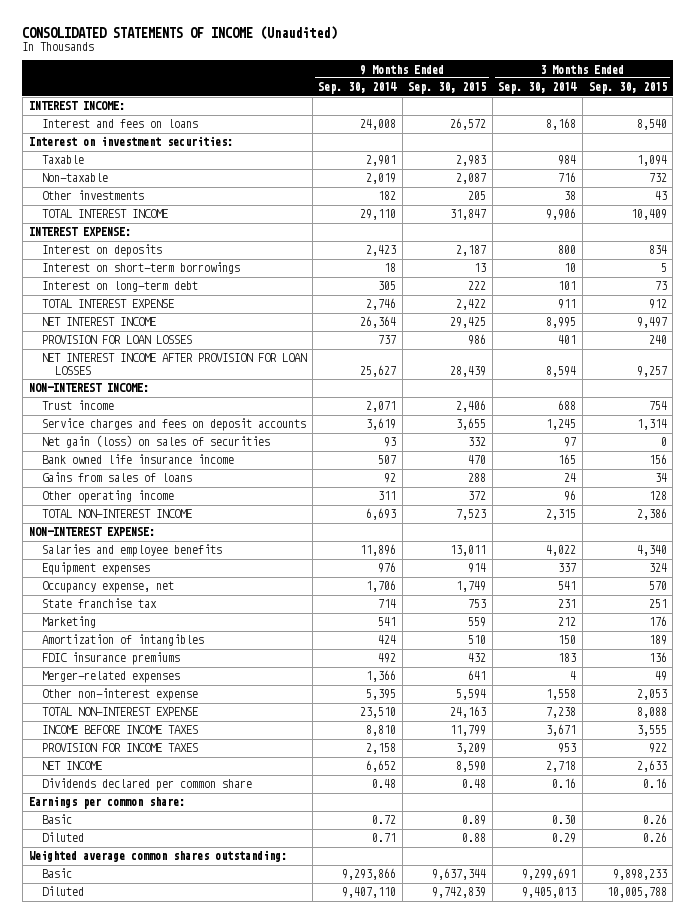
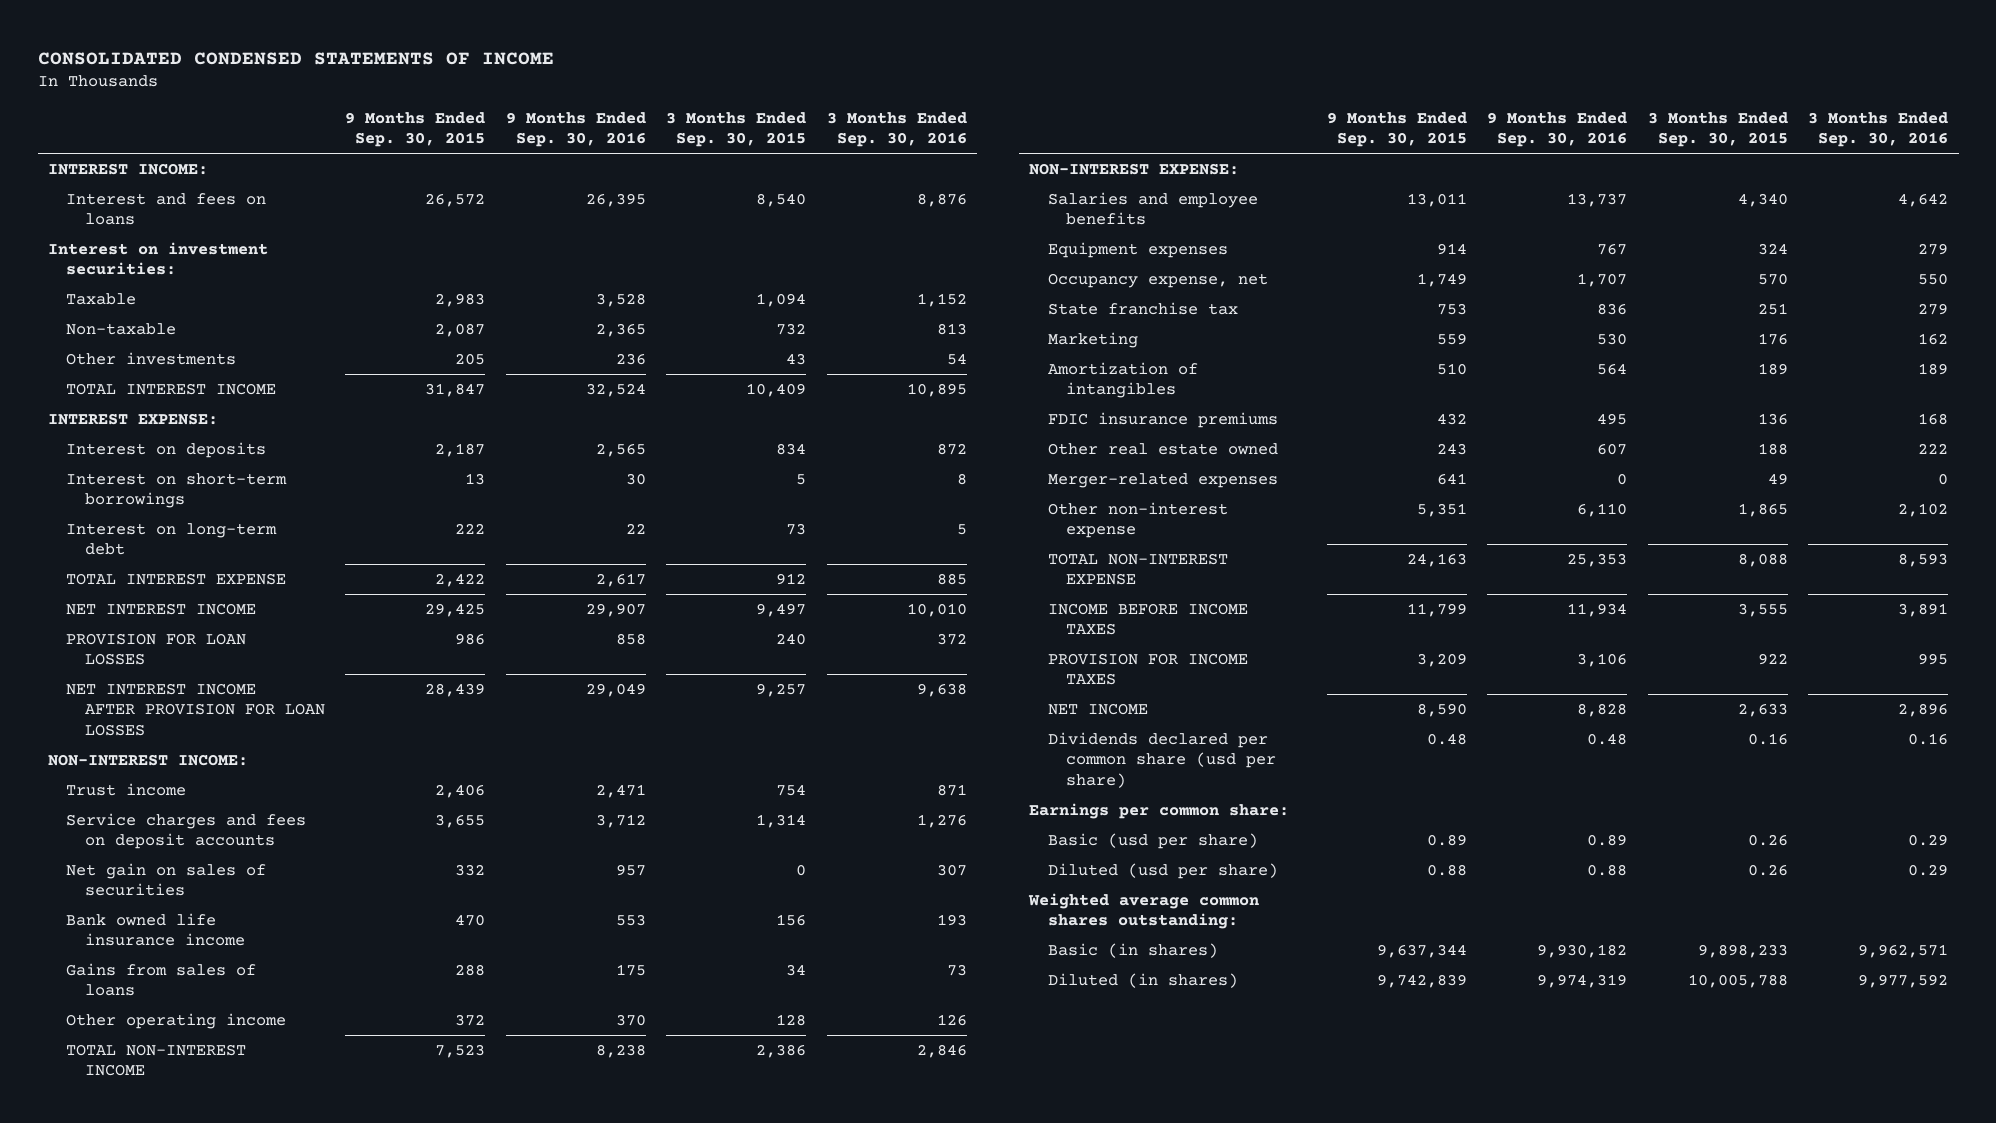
[22,25,338,40] CONSOLIDATED STATEMENTS OF INCOME (Unaudited) -> [37,51,554,65] CONSOLIDATED CONDENSED STATEMENTS OF INCOME
[318,82,398,95] Sep. 30, 2014 -> none
[498,82,578,95] Sep. 30, 2014 -> none
none -> [505,111,646,148] 9 Months Ended Sep. 30, 2016
none -> [826,111,967,148] 3 Months Ended Sep. 30, 2016
[41,435,270,449] Net gain (loss) on sales of securities -> [66,862,267,897] Net gain on sales of securities
none -> [1047,442,1278,455] Other real estate owned
[456,689,487,701] 5,594 -> [1416,502,1467,517] 5,351
[636,689,667,701] 2,053 -> [1737,502,1788,517] 1,865
[41,778,252,792] Dividends declared per common share -> [1047,731,1277,788] Dividends declared per common share (usd per share)
[41,814,72,825] Basic -> [1047,832,1258,849] Basic (usd per share)
[41,832,84,843] Diluted -> [1047,862,1278,879] Diluted (usd per share)
[41,868,72,879] Basic -> [1047,942,1218,958] Basic (in shares)
[41,886,84,897] Diluted -> [1047,972,1238,988] Diluted (in shares)

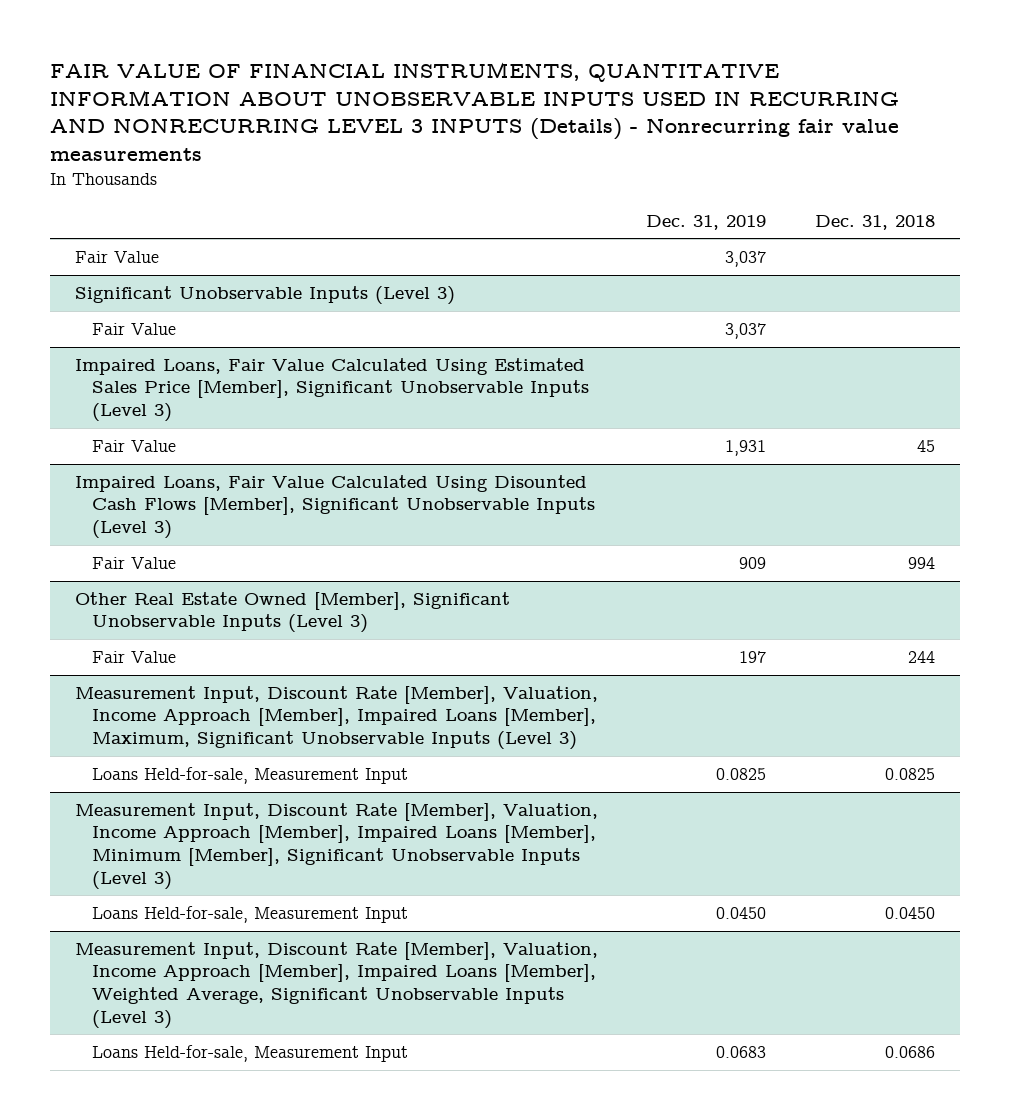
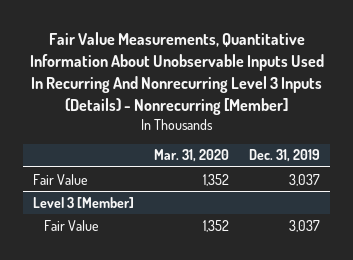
[50,61,900,161] FAIR VALUE OF FINANCIAL INSTRUMENTS, QUANTITATIVE INFORMATION ABOUT UNOBSERVABLE INPUTS USED IN RECURRING AND NONRECURRING LEVEL 3 INPUTS (Details) - Nonrecurring fair value measurements -> [29,32,324,115] Fair Value Measurements, Quantitative Information About Unobservable Inputs Used In Recurring And Nonrecurring Level 3 Inputs (Details) - Nonrecurring [Member]
[815,214,936,230] Dec. 31, 2018 -> none
none -> [154,149,230,163] Mar. 31, 2020
[74,285,455,305] Significant Unobservable Inputs (Level 3) -> [33,196,135,208] Level 3 [Member]
[74,357,590,422] Impaired Loans, Fair Value Calculated Using Estimated Sales Price [Member], Significant Unobservable Inputs (Level 3) -> none
[92,439,177,452] Fair Value -> none
[74,474,596,539] Impaired Loans, Fair Value Calculated Using Disounted Cash Flows [Member], Significant Unobservable Inputs (Level 3) -> none
[92,556,177,569] Fair Value -> none
[74,591,510,634] Other Real Estate Owned [Member], Significant Unobservable Inputs (Level 3) -> none
[92,650,177,663] Fair Value -> none
[74,685,598,750] Measurement Input, Discount Rate [Member], Valuation, Income Approach [Member], Impaired Loans [Member], Maximum, Significant Unobservable Inputs (Level 3) -> none
[92,766,409,784] Loans Held-for-sale, Measurement Input -> none
[74,802,598,890] Measurement Input, Discount Rate [Member], Valuation, Income Approach [Member], Impaired Loans [Member], Minimum [Member], Significant Unobservable Inputs (Level 3) -> none
[92,905,409,923] Loans Held-for-sale, Measurement Input -> none
[74,941,598,1029] Measurement Input, Discount Rate [Member], Valuation, Income Approach [Member], Impaired Loans [Member], Weighted Average, Significant Unobservable Inputs (Level 3) -> none
[92,1044,409,1062] Loans Held-for-sale, Measurement Input -> none

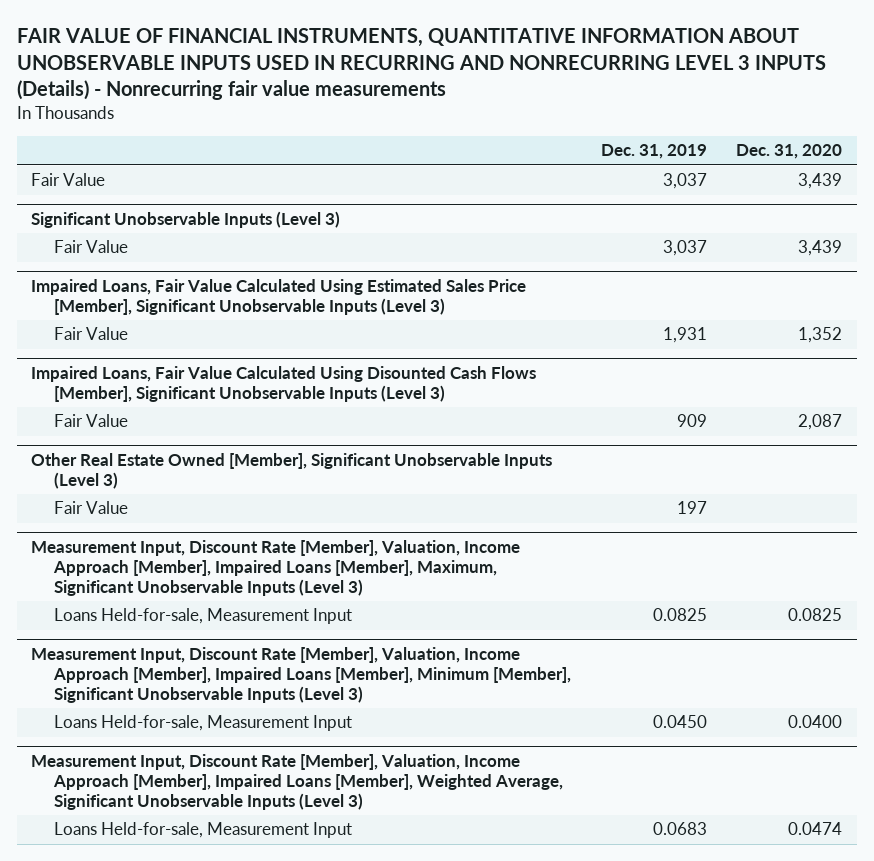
[29,32,324,115] Fair Value Measurements, Quantitative Information About Unobservable Inputs Used In Recurring And Nonrecurring Level 3 Inputs (Details) - Nonrecurring [Member] -> [16,28,826,101] FAIR VALUE OF FINANCIAL INSTRUMENTS, QUANTITATIVE INFORMATION ABOUT UNOBSERVABLE INPUTS USED IN RECURRING AND NONRECURRING LEVEL 3 INPUTS (Details) - Nonrecurring fair value measurements
[154,149,230,163] Mar. 31, 2020 -> none
none -> [736,144,843,160] Dec. 31, 2020
[33,196,135,208] Level 3 [Member] -> [31,211,341,229] Significant Unobservable Inputs (Level 3)
none -> [31,279,527,315] Impaired Loans, Fair Value Calculated Using Estimated Sales Price [Member], Significant Unobservable Inputs (Level 3)
none -> [54,327,129,341] Fair Value
none -> [31,366,537,402] Impaired Loans, Fair Value Calculated Using Disounted Cash Flows [Member], Significant Unobservable Inputs (Level 3)
none -> [54,414,129,428] Fair Value
none -> [31,453,553,489] Other Real Estate Owned [Member], Significant Unobservable Inputs (Level 3)
none -> [54,501,129,515] Fair Value
none -> [31,540,521,596] Measurement Input, Discount Rate [Member], Valuation, Income Approach [Member], Impaired Loans [Member], Maximum, Significant Unobservable Inputs (Level 3)
none -> [54,608,353,625] Loans Held-for-sale, Measurement Input
none -> [31,647,572,703] Measurement Input, Discount Rate [Member], Valuation, Income Approach [Member], Impaired Loans [Member], Minimum [Member], Significant Unobservable Inputs (Level 3)
none -> [54,715,353,732] Loans Held-for-sale, Measurement Input
none -> [31,754,564,810] Measurement Input, Discount Rate [Member], Valuation, Income Approach [Member], Impaired Loans [Member], Weighted Average, Significant Unobservable Inputs (Level 3)
none -> [54,822,353,839] Loans Held-for-sale, Measurement Input

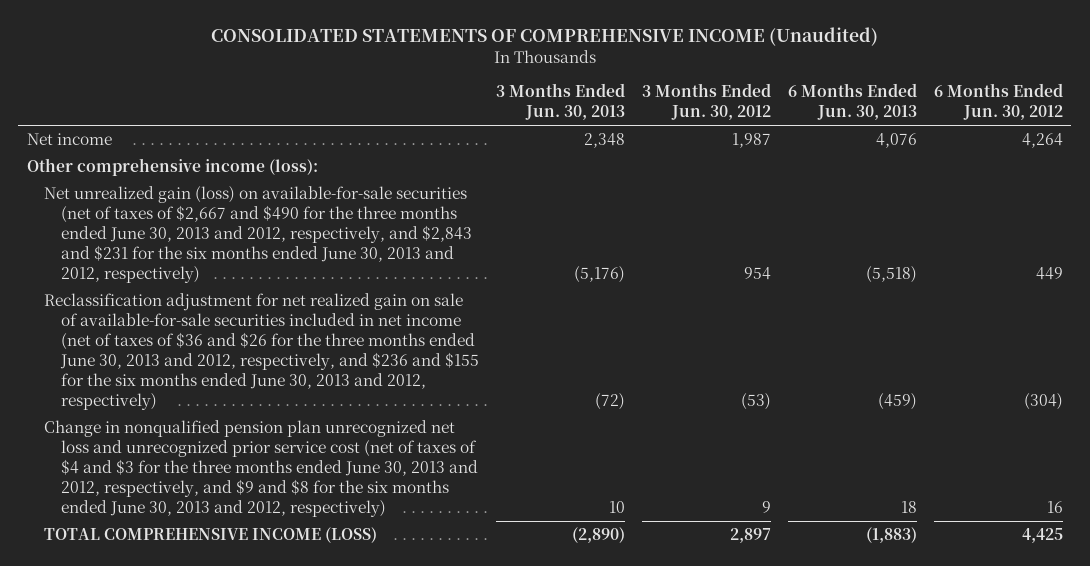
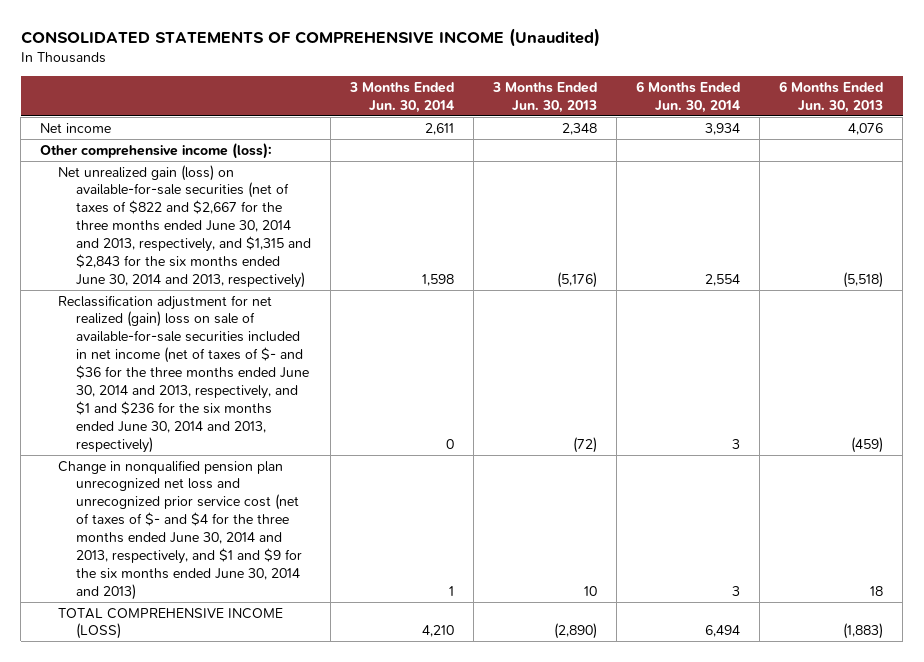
[642,83,772,121] 3 Months Ended Jun. 30, 2012 -> none
[933,83,1063,121] 6 Months Ended Jun. 30, 2012 -> none
none -> [349,81,455,113] 3 Months Ended Jun. 30, 2014
none -> [636,80,741,113] 6 Months Ended Jun. 30, 2014
[44,186,473,283] Net unrealized gain (loss) on available-for-sale securities (net of taxes of $2,667 and $490 for the three months ended June 30, 2013 and 2012, respectively, and $2,843 and $231 for the six months ended June 30, 2013 and 2012, respectively) -> [58,164,312,289] Net unrealized gain (loss) on available-for-sale securities (net of taxes of $822 and $2,667 for the three months ended June 30, 2014 and 2013, respectively, and $1,315 and $2,843 for the six months ended June 30, 2014 and 2013, respectively)
[44,293,480,410] Reclassification adjustment for net realized gain on sale of available-for-sale securities included in net income (net of taxes of $36 and $26 for the three months ended June 30, 2013 and 2012, respectively, and $236 and $155 for the six months ended June 30, 2013 and 2012, respectively) -> [58,294,310,453] Reclassification adjustment for net realized (gain) loss on sale of available-for-sale securities included in net income (net of taxes of $- and $36 for the three months ended June 30, 2014 and 2013, respectively, and $1 and $236 for the six months ended June 30, 2014 and 2013, respectively)
[44,420,479,517] Change in nonqualified pension plan unrecognized net loss and unrecognized prior service cost (net of taxes of $4 and $3 for the three months ended June 30, 2013 and 2012, respectively, and $9 and $8 for the six months ended June 30, 2013 and 2012, respectively) -> [58,459,303,600] Change in nonqualified pension plan unrecognized net loss and unrecognized prior service cost (net of taxes of $- and $4 for the three months ended June 30, 2014 and 2013, respectively, and $1 and $9 for the six months ended June 30, 2014 and 2013)

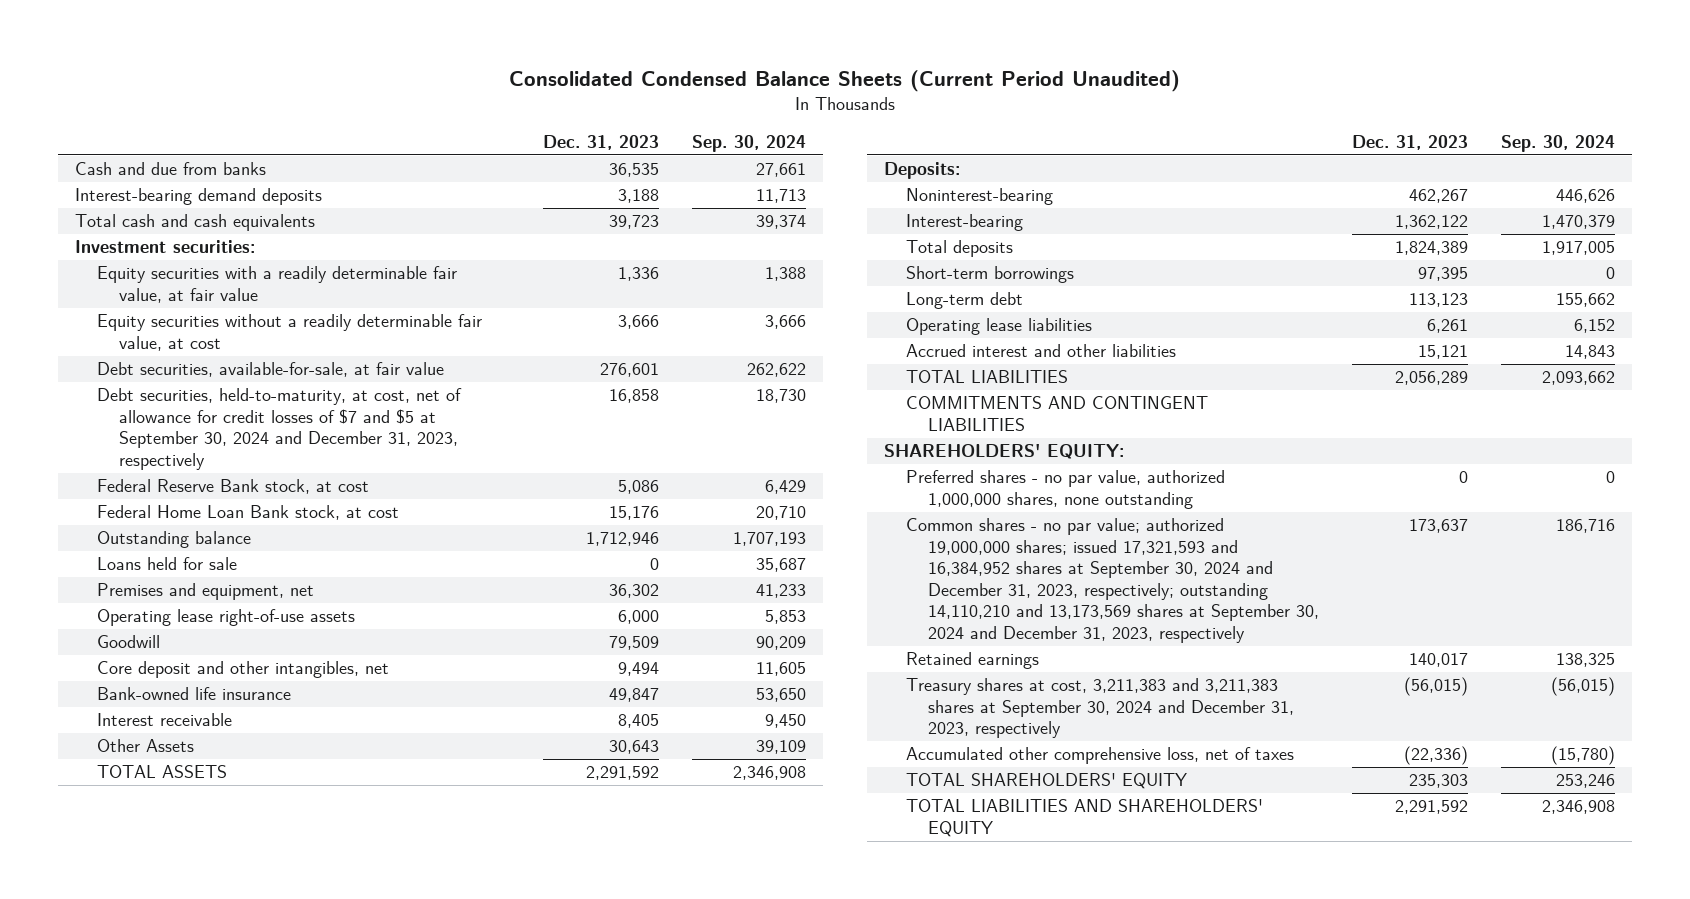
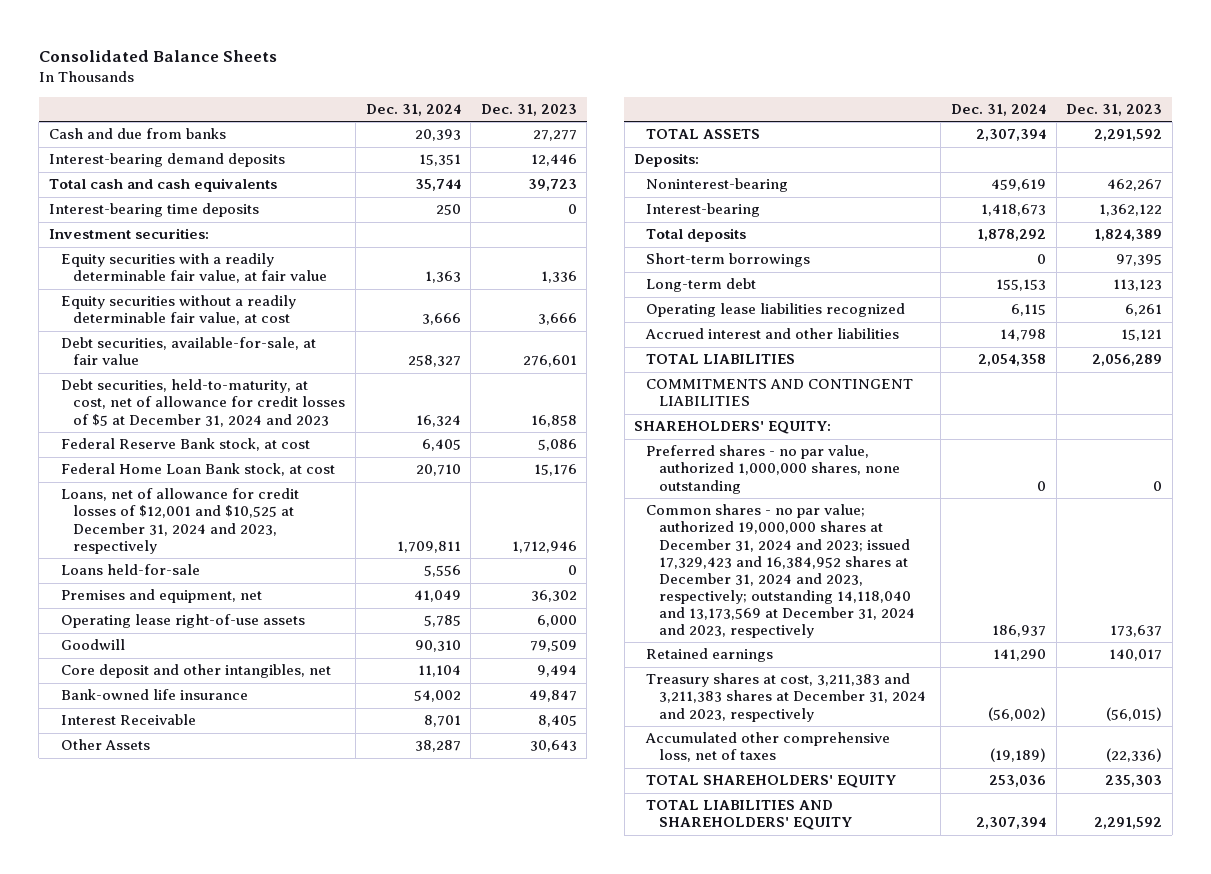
[509,70,1181,93] Consolidated Condensed Balance Sheets (Current Period Unaudited) -> [38,49,277,62] Consolidated Balance Sheets
[692,134,807,152] Sep. 30, 2024 -> none
none -> [365,104,461,117] Dec. 31, 2024
[608,163,659,178] 36,535 -> [532,130,577,142] 27,277
[617,189,659,204] 3,188 -> [530,154,577,167] 12,446
none -> [48,203,259,218] Interest-bearing time deposits
[96,388,462,470] Debt securities, held-to-maturity, at cost, net of allowance for credit losses of $7 and $5 at September 30, 2024 and December 31, 2023, respectively -> [61,379,346,427] Debt securities, held-to-maturity, at cost, net of allowance for credit losses of $5 at December 31, 2024 and 2023
[96,531,251,549] Outstanding balance -> [61,488,300,554] Loans, net of allowance for credit losses of $12,001 and $10,525 at December 31, 2024 and 2023, respectively
[96,557,237,571] Loans held for sale -> [61,564,201,576] Loans held-for-sale
[96,713,232,727] Interest receivable -> [61,714,197,726] Interest Receivable
[905,318,1092,336] Operating lease liabilities -> [646,303,906,318] Operating lease liabilities recognized
[905,518,1319,643] Common shares - no par value; authorized 19,000,000 shares; issued 17,321,593 and 16,384,952 shares at September 30, 2024 and December 31, 2023, respectively; outstanding 14,110,210 and 13,173,569 shares at September 30, 2024 and December 31, 2023, respectively -> [646,504,915,639] Common shares - no par value; authorized 19,000,000 shares at December 31, 2024 and 2023; issued 17,329,423 and 16,384,952 shares at December 31, 2024 and 2023, respectively; outstanding 14,118,040 and 13,173,569 at December 31, 2024 and 2023, respectively
[905,678,1294,739] Treasury shares at cost, 3,211,383 and 3,211,383 shares at September 30, 2024 and December 31, 2023, respectively -> [646,673,926,722] Treasury shares at cost, 3,211,383 and 3,211,383 shares at December 31, 2024 and 2023, respectively

